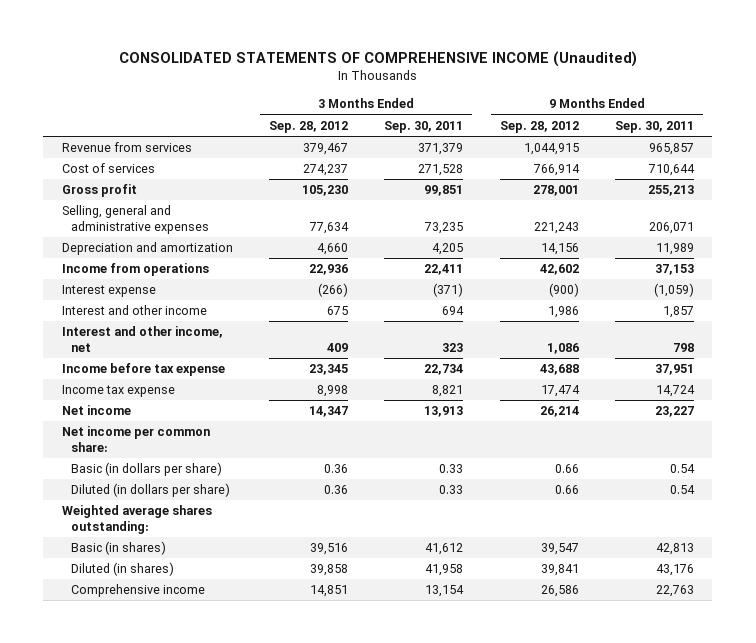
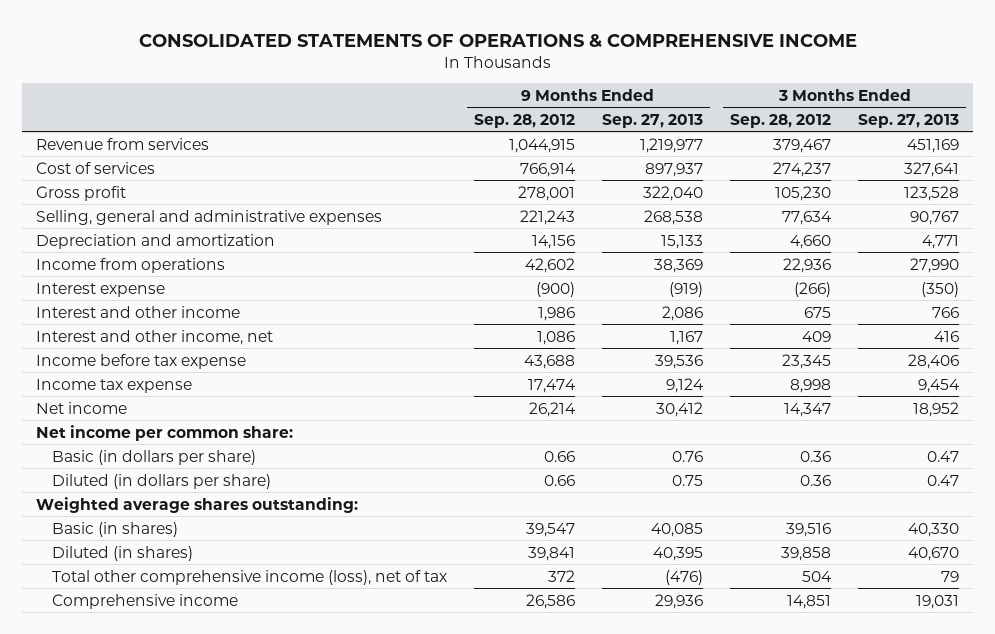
[118,51,637,68] CONSOLIDATED STATEMENTS OF COMPREHENSIVE INCOME (Unaudited) -> [138,33,857,47] CONSOLIDATED STATEMENTS OF OPERATIONS & COMPREHENSIVE INCOME
[384,120,464,133] Sep. 30, 2011 -> none
[615,120,695,133] Sep. 30, 2011 -> none
none -> [602,113,704,128] Sep. 27, 2013
none -> [858,113,960,128] Sep. 27, 2013
none -> [51,569,447,585] Total other comprehensive income (loss), net of tax

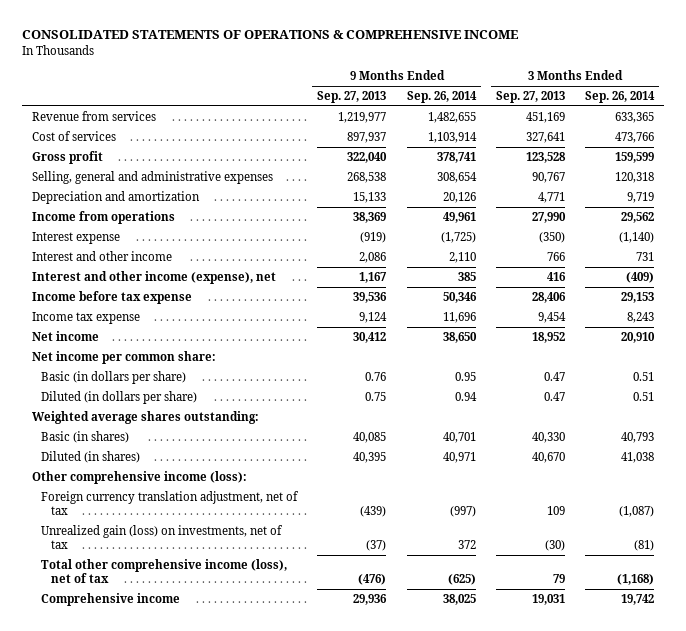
[473,113,575,128] Sep. 28, 2012 -> none
[730,113,832,128] Sep. 28, 2012 -> none
none -> [406,91,477,104] Sep. 26, 2014
none -> [585,91,656,104] Sep. 26, 2014
[36,329,274,345] Interest and other income, net -> [31,271,276,285] Interest and other income (expense), net
none -> [31,471,247,485] Other comprehensive income (loss):
none -> [41,491,300,515] Foreign currency translation adjustment, net of tax
none -> [41,525,284,549] Unrealized gain (loss) on investments, net of tax

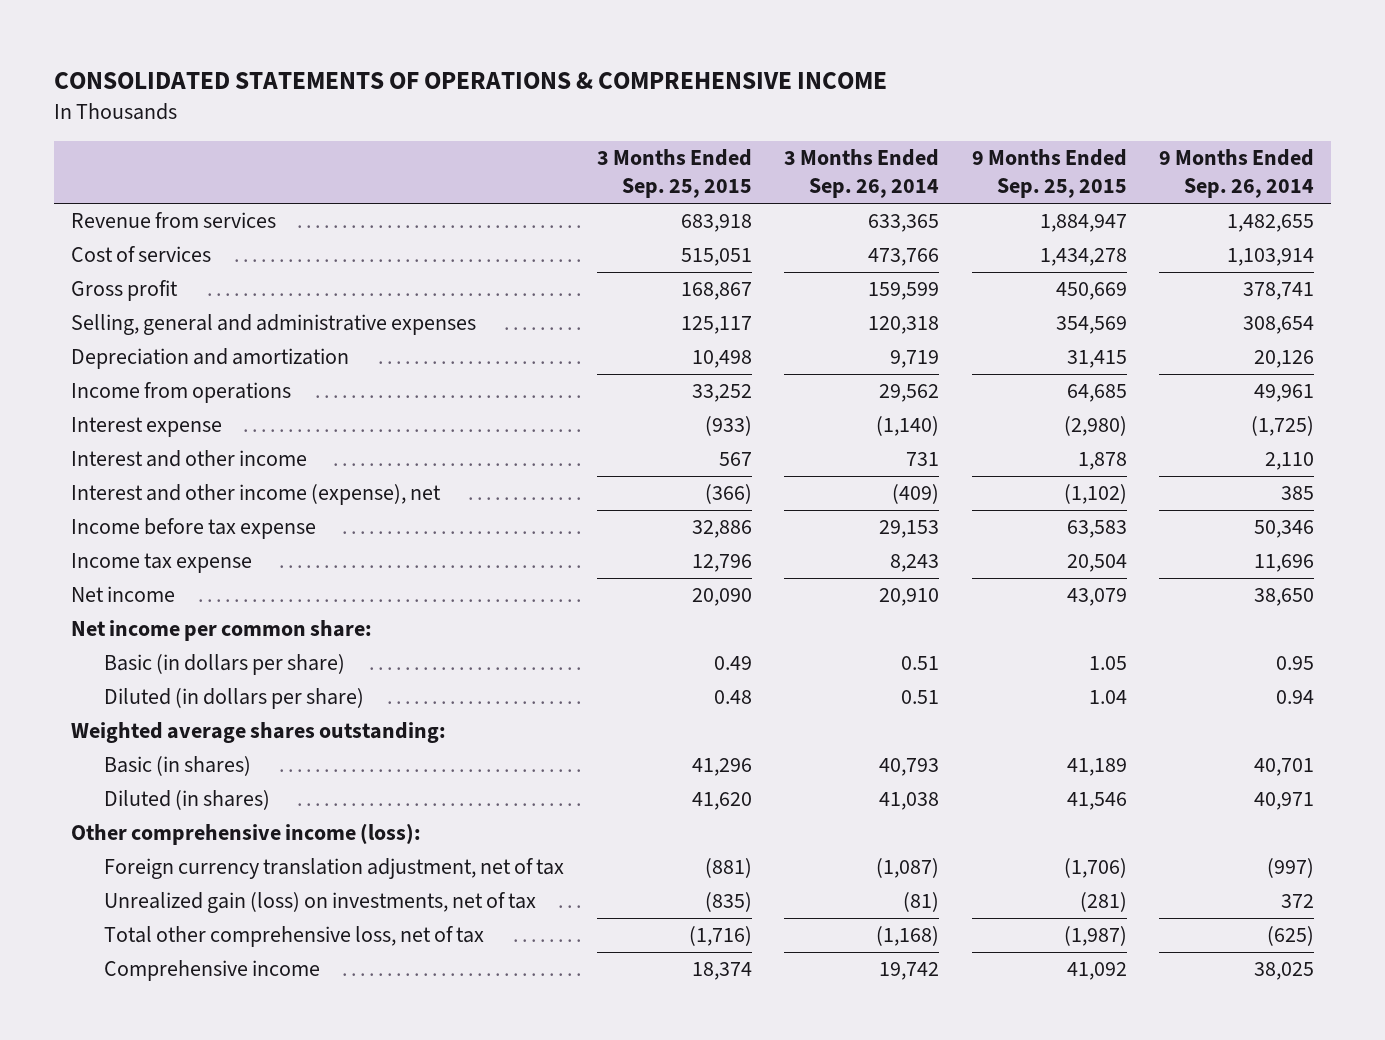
[317,91,387,104] Sep. 27, 2013 -> none
[495,91,565,104] Sep. 27, 2013 -> none
none -> [596,149,752,199] 3 Months Ended Sep. 25, 2015
none -> [971,149,1127,199] 9 Months Ended Sep. 25, 2015
[41,559,288,583] Total other comprehensive income (loss), net of tax -> [104,926,485,948] Total other comprehensive loss, net of tax

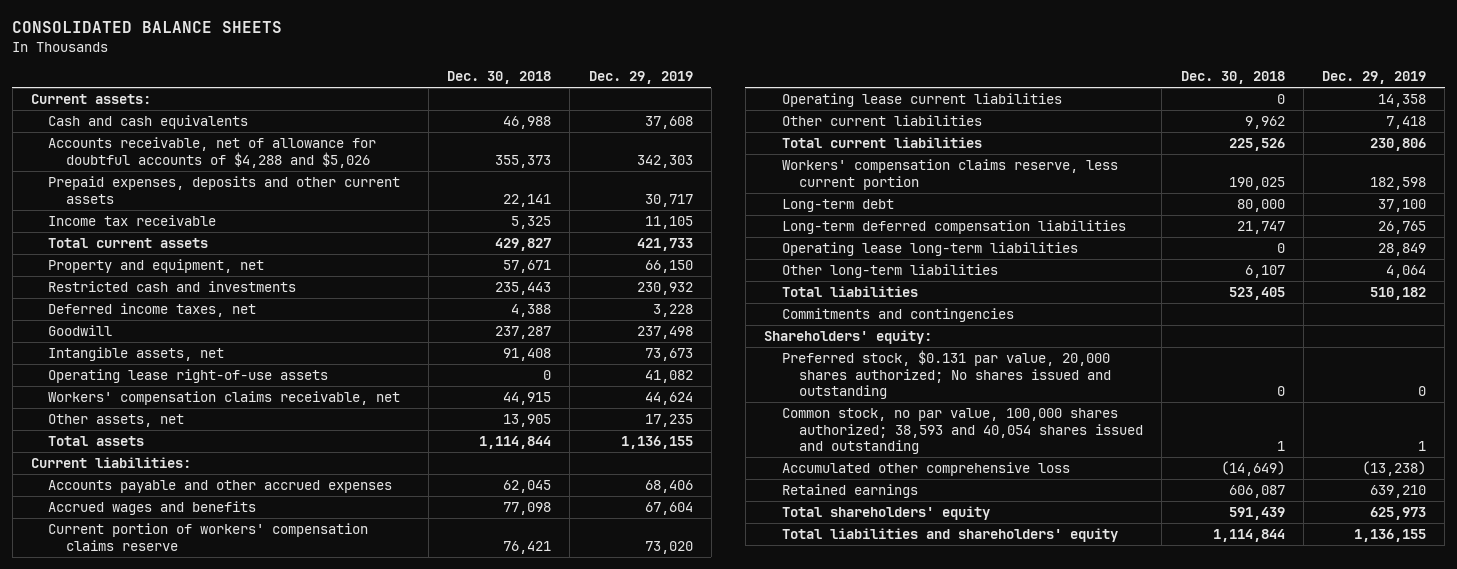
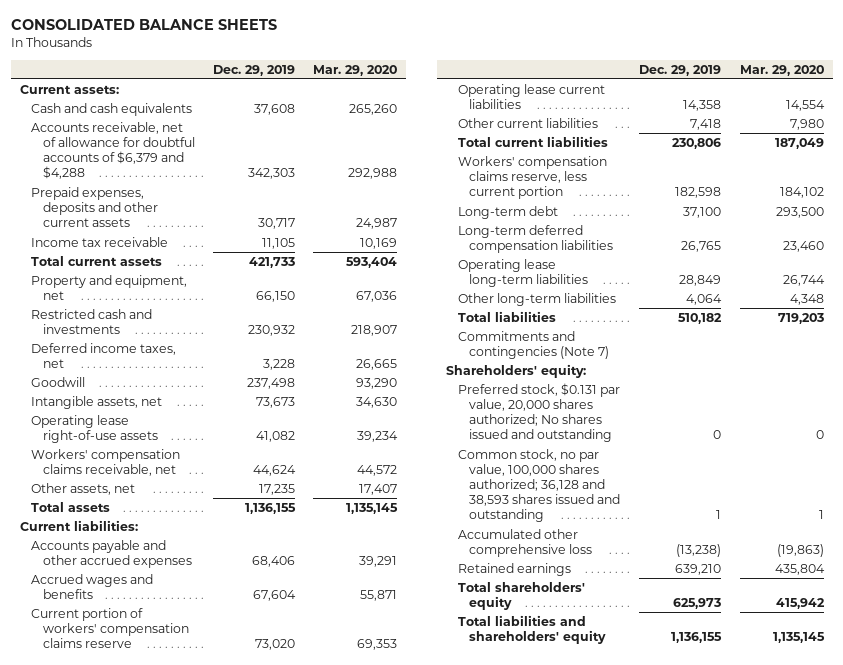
[447,71,552,85] Dec. 30, 2018 -> none
none -> [313,64,398,76] Mar. 29, 2020
[48,137,377,168] Accounts receivable, net of allowance for doubtful accounts of $4,288 and $5,026 -> [31,122,195,180] Accounts receivable, net of allowance for doubtful accounts of $6,379 and $4,288
[781,308,1014,323] Commitments and contingencies -> [457,331,610,360] Commitments and contingencies (Note 7)
[781,408,1144,455] Common stock, no par value, 100,000 shares authorized; 38,593 and 40,054 shares issued and outstanding -> [457,449,621,523] Common stock, no par value, 100,000 shares authorized; 36,128 and 38,593 shares issued and outstanding

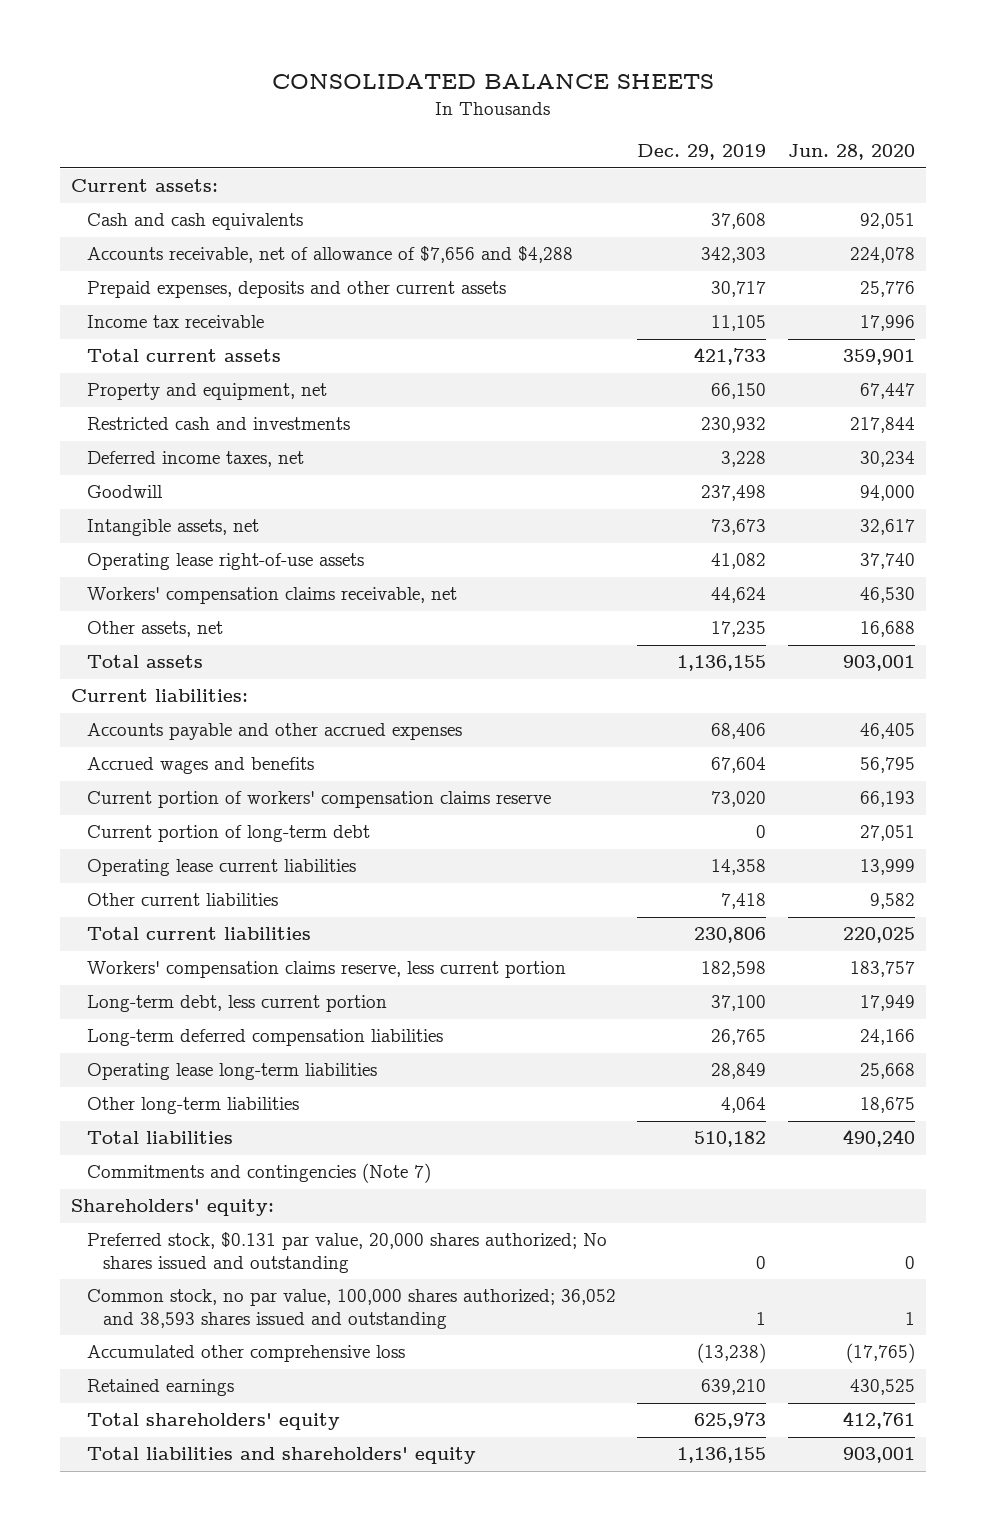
[313,64,398,76] Mar. 29, 2020 -> none
none -> [787,144,915,161] Jun. 28, 2020
[31,122,195,180] Accounts receivable, net of allowance for doubtful accounts of $6,379 and $4,288 -> [86,246,573,264] Accounts receivable, net of allowance of $7,656 and $4,288
none -> [86,825,370,843] Current portion of long-term debt
[457,206,558,220] Long-term debt -> [86,995,387,1013] Long-term debt, less current portion
[457,449,621,523] Common stock, no par value, 100,000 shares authorized; 36,128 and 38,593 shares issued and outstanding -> [86,1289,616,1329] Common stock, no par value, 100,000 shares authorized; 36,052 and 38,593 shares issued and outstanding

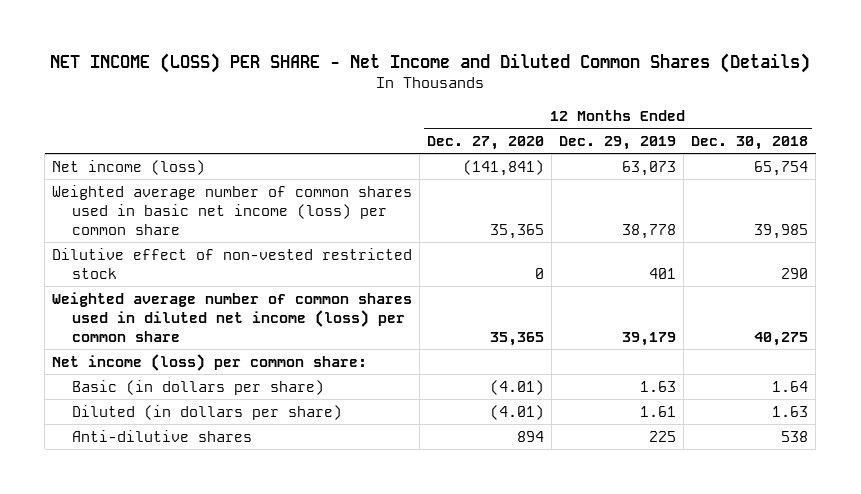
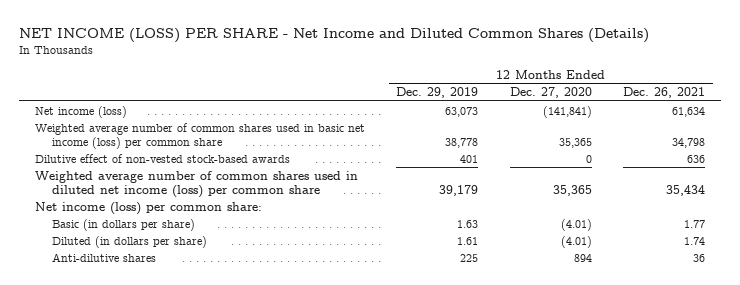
[691,136,809,151] Dec. 30, 2018 -> none
none -> [623,87,706,99] Dec. 26, 2021
[52,247,413,279] Dilutive effect of non-vested restricted stock -> [35,153,291,163] Dilutive effect of non-vested stock-based awards

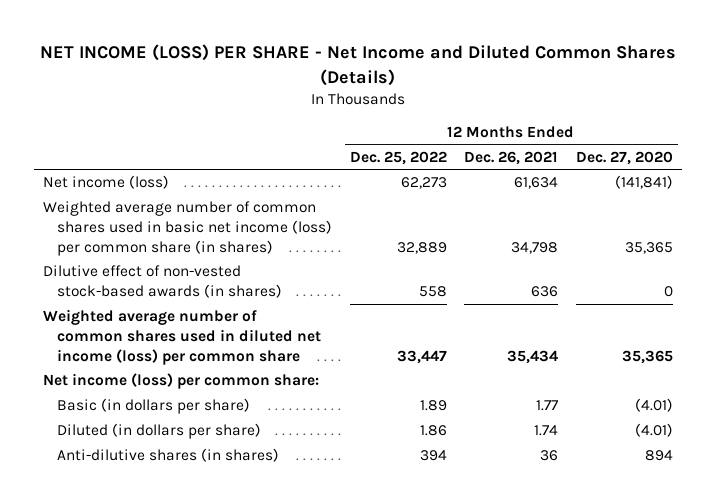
[396,87,479,99] Dec. 29, 2019 -> none
none -> [349,150,447,165] Dec. 25, 2022
[35,122,366,149] Weighted average number of common shares used in basic net income (loss) per common share -> [42,201,332,256] Weighted average number of common shares used in basic net income (loss) per common share (in shares)
[35,153,291,163] Dilutive effect of non-vested stock-based awards -> [42,265,282,299] Dilutive effect of non-vested stock-based awards (in shares)
[52,252,157,262] Anti-dilutive shares -> [56,448,279,463] Anti-dilutive shares (in shares)

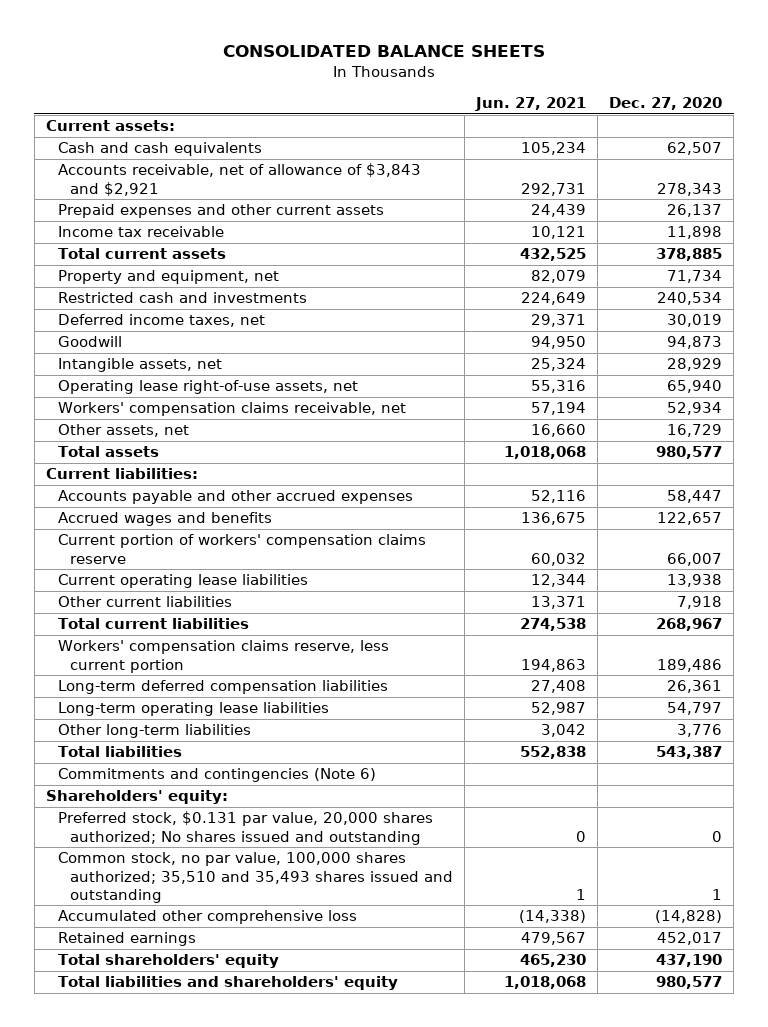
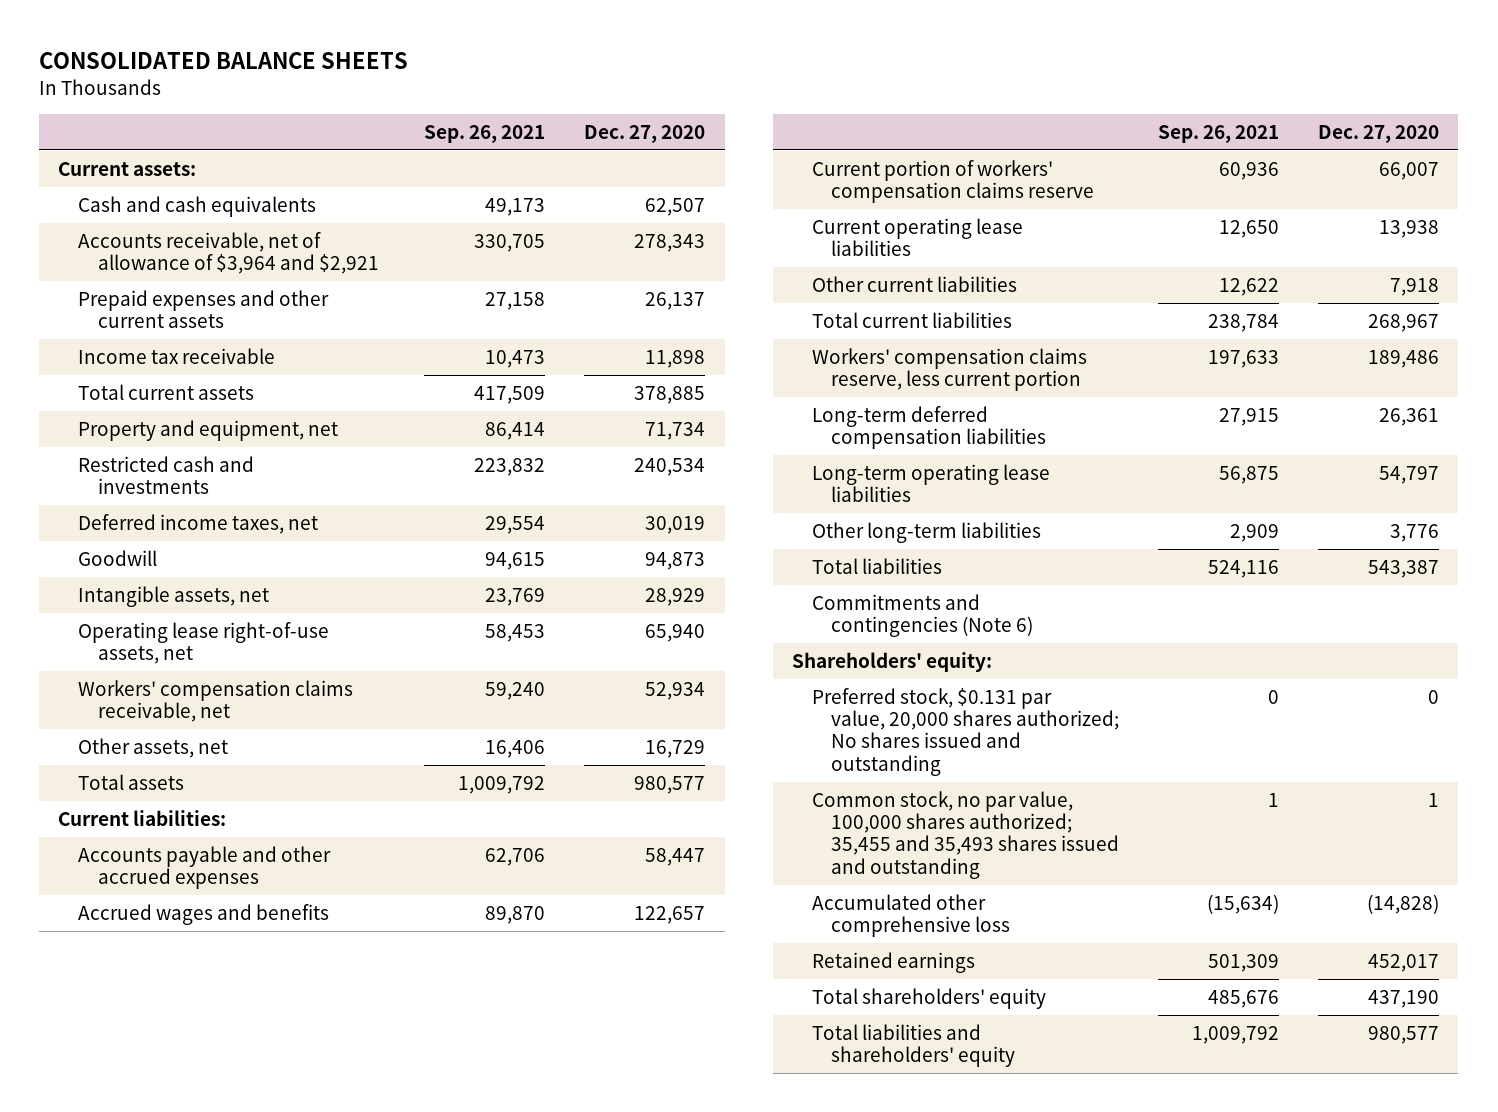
[474,97,586,112] Jun. 27, 2021 -> none
none -> [424,124,546,143] Sep. 26, 2021
[57,163,421,196] Accounts receivable, net of allowance of $3,843 and $2,921 -> [77,231,379,275] Accounts receivable, net of allowance of $3,964 and $2,921
[57,852,453,903] Common stock, no par value, 100,000 shares authorized; 35,510 and 35,493 shares issued and outstanding -> [811,790,1120,879] Common stock, no par value, 100,000 shares authorized; 35,455 and 35,493 shares issued and outstanding

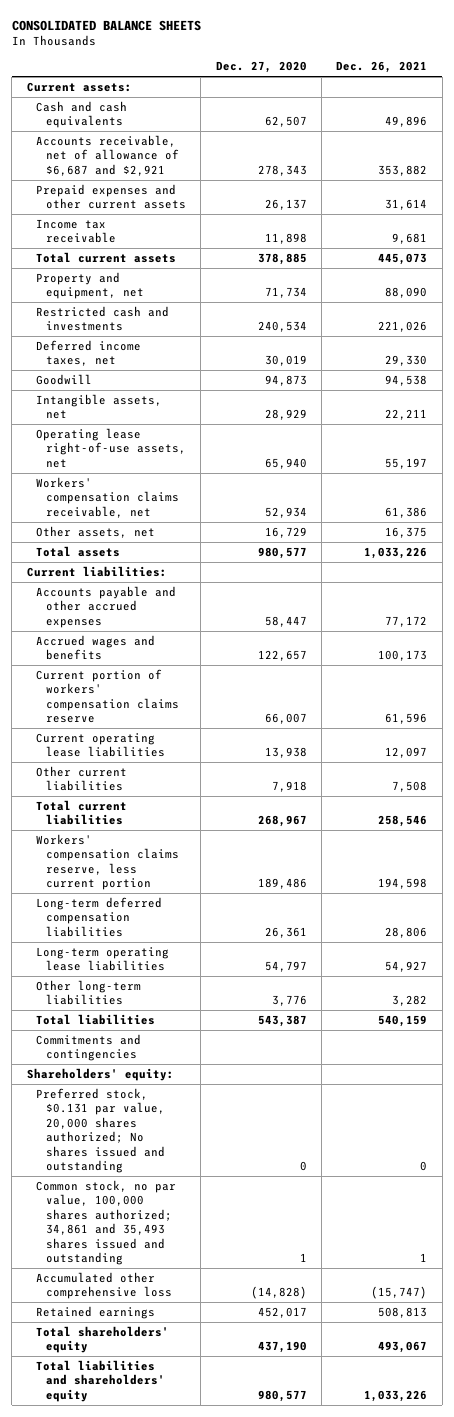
[424,124,546,143] Sep. 26, 2021 -> none
none -> [336,61,428,74] Dec. 26, 2021
[77,231,379,275] Accounts receivable, net of allowance of $3,964 and $2,921 -> [36,134,180,176] Accounts receivable, net of allowance of $6,687 and $2,921
[811,593,1034,638] Commitments and contingencies (Note 6) -> [36,1033,142,1062] Commitments and contingencies
[811,790,1120,879] Common stock, no par value, 100,000 shares authorized; 35,455 and 35,493 shares issued and outstanding -> [36,1179,177,1266] Common stock, no par value, 100,000 shares authorized; 34,861 and 35,493 shares issued and outstanding

